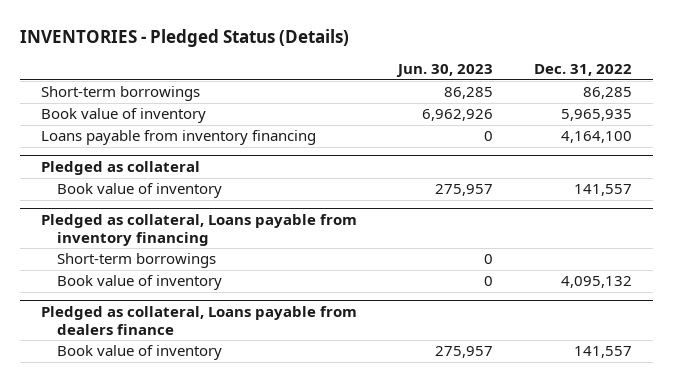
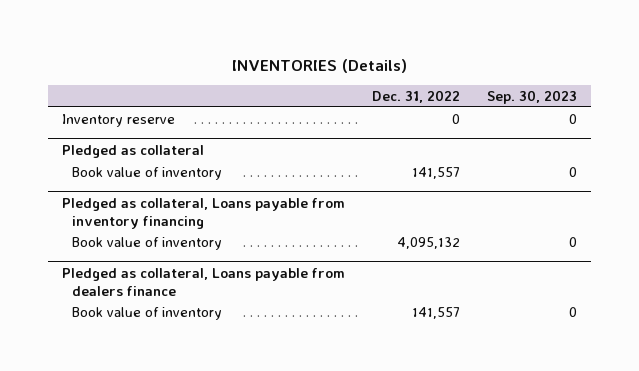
[19,28,349,47] INVENTORIES - Pledged Status (Details) -> [231,58,407,73] INVENTORIES (Details)
[395,63,493,77] Jun. 30, 2023 -> none
none -> [487,89,578,104] Sep. 30, 2023
[40,86,200,102] Short-term borrowings -> none
[40,108,206,124] Book value of inventory -> none
[40,130,316,146] Loans payable from inventory financing -> none
none -> [61,113,175,127] Inventory reserve
[57,253,217,269] Short-term borrowings -> none

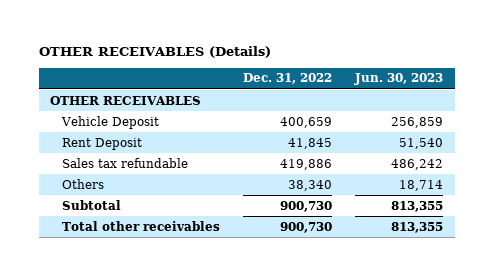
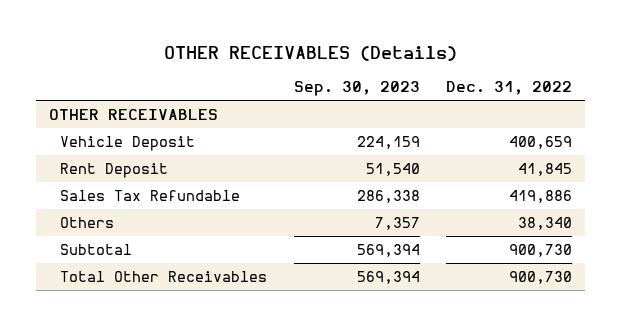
[354,73,444,86] Jun. 30, 2023 -> none
none -> [293,80,420,96] Sep. 30, 2023
[62,157,189,168] Sales tax refundable -> [60,190,241,202] Sales Tax Refundable
[62,220,221,231] Total other receivables -> [60,271,268,283] Total Other Receivables

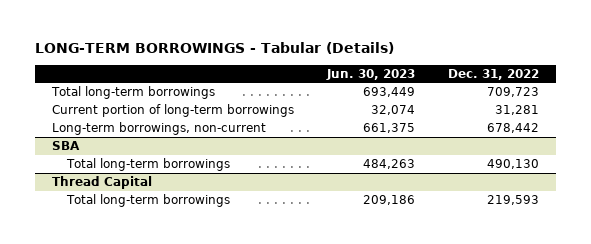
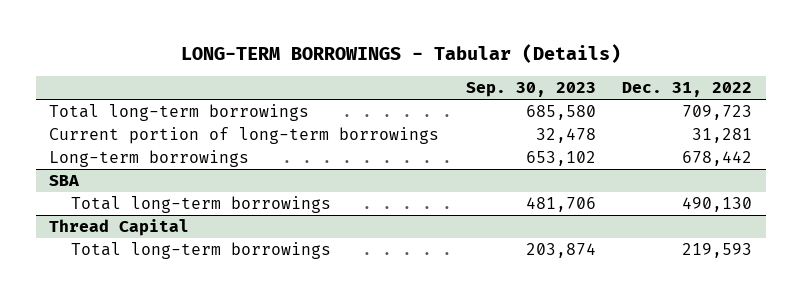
[325,68,415,80] Jun. 30, 2023 -> none
none -> [465,81,596,97] Sep. 30, 2023
[51,122,266,136] Long-term borrowings, non-current -> [48,150,249,168] Long-term borrowings

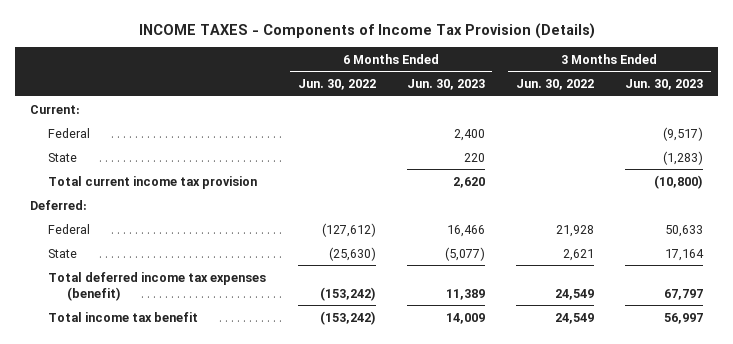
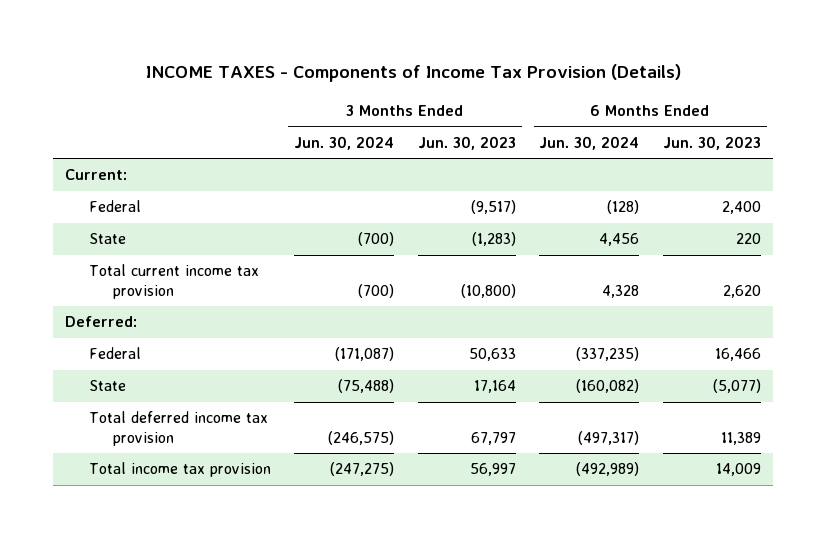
[297,79,376,91] Jun. 30, 2022 -> none
[515,79,594,91] Jun. 30, 2022 -> none
none -> [294,135,395,150] Jun. 30, 2024
none -> [539,135,640,150] Jun. 30, 2024
[48,271,267,301] Total deferred income tax expenses (benefit) -> [88,411,268,446] Total deferred income tax provision
[48,311,199,322] Total income tax benefit -> [88,462,271,478] Total income tax provision

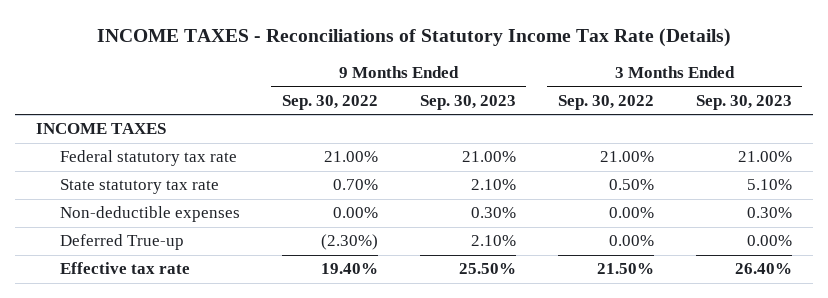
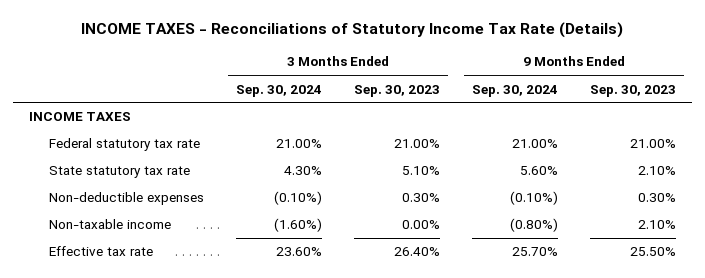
[281,94,378,110] Sep. 30, 2022 -> none
[557,94,654,110] Sep. 30, 2022 -> none
none -> [236,84,323,97] Sep. 30, 2024
none -> [471,84,558,97] Sep. 30, 2024
[60,234,185,251] Deferred True-up -> [49,219,172,230] Non-taxable income

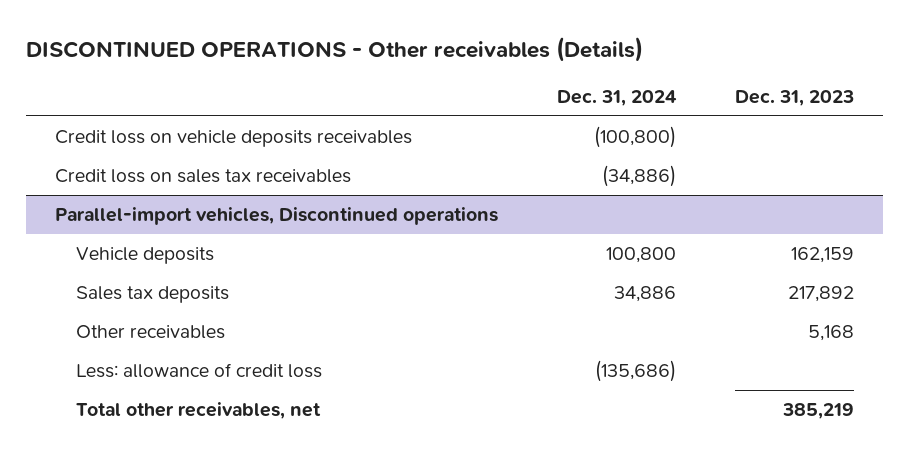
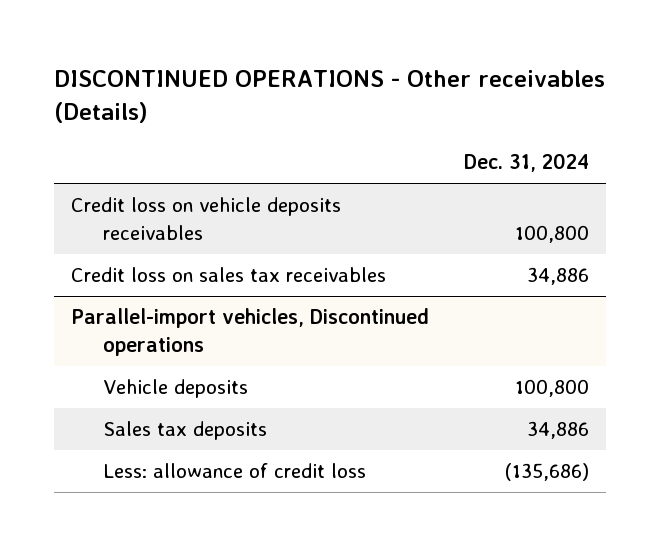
[734,89,854,106] Dec. 31, 2023 -> none
[594,126,677,149] (100,800) -> [514,224,589,243] 100,800
[602,165,677,188] (34,886) -> [526,267,589,286] 34,886
[75,325,225,340] Other receivables -> none
[75,402,321,420] Total other receivables, net -> none

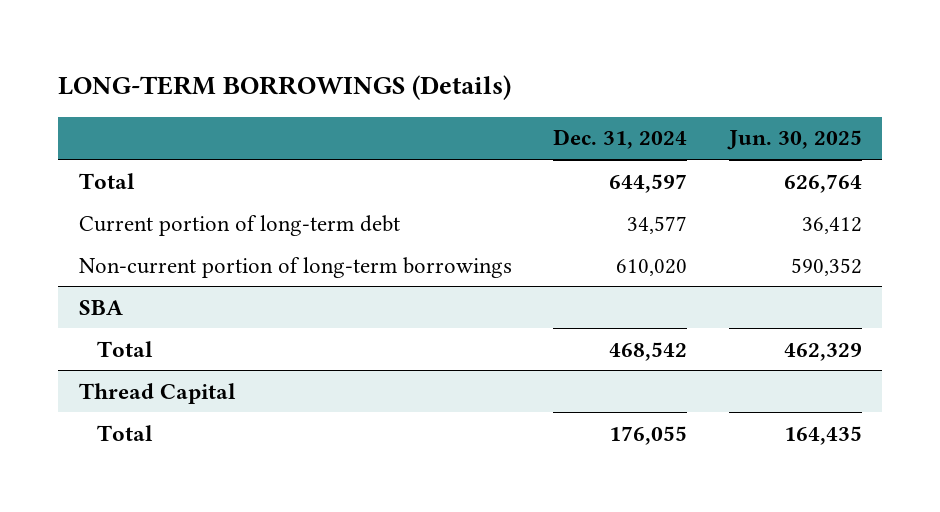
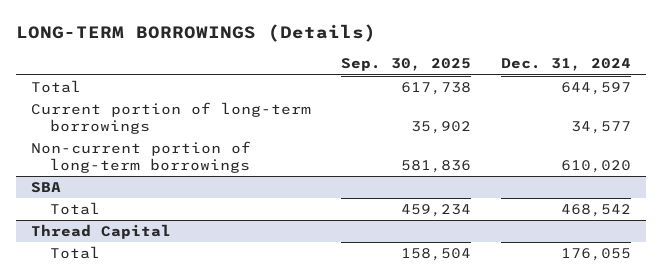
[726,130,862,151] Jun. 30, 2025 -> none
none -> [341,58,472,72] Sep. 30, 2025
[78,214,400,236] Current portion of long-term debt -> [31,102,312,135] Current portion of long-term borrowings

